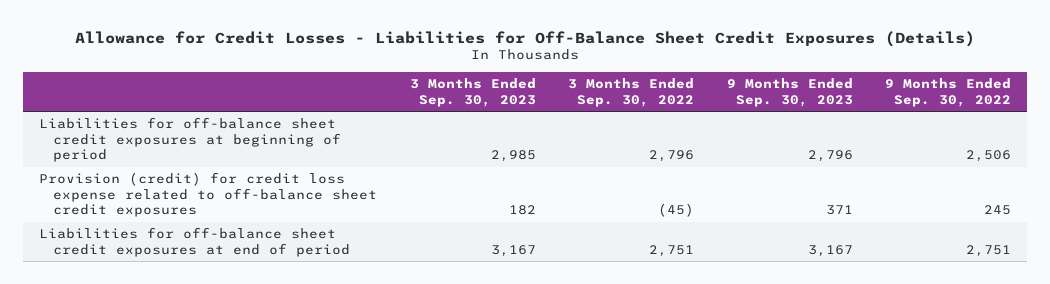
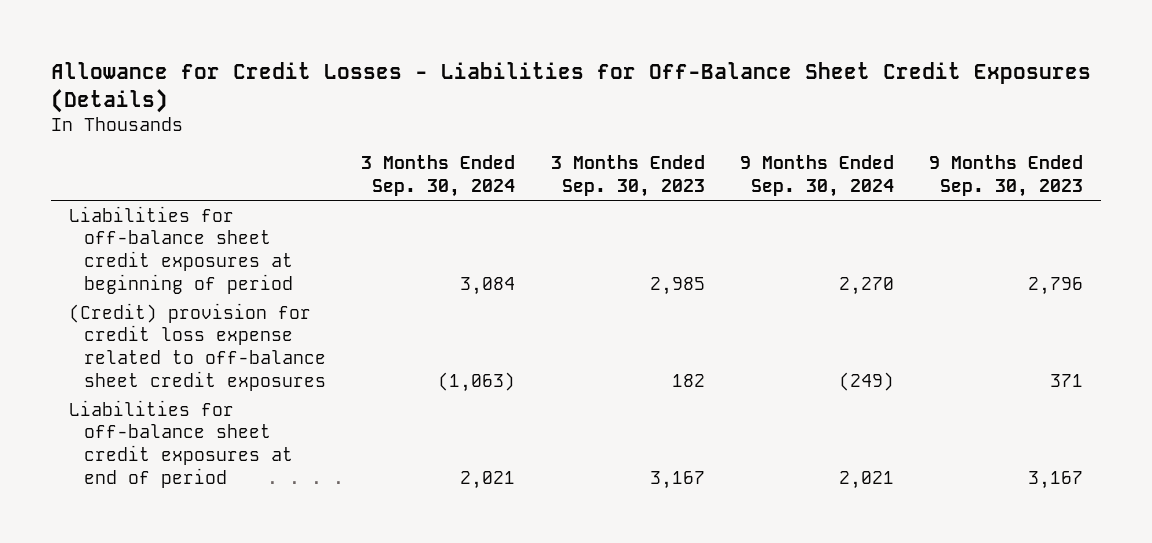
[568,78,695,107] 3 Months Ended Sep. 30, 2022 -> none
[885,78,1012,107] 9 Months Ended Sep. 30, 2022 -> none
none -> [361,155,516,197] 3 Months Ended Sep. 30, 2024
none -> [739,155,894,197] 9 Months Ended Sep. 30, 2024
[39,172,378,218] Provision (credit) for credit loss expense related to off-balance sheet credit exposures -> [68,302,326,391] (Credit) provision for credit loss expense related to off-balance sheet credit exposures

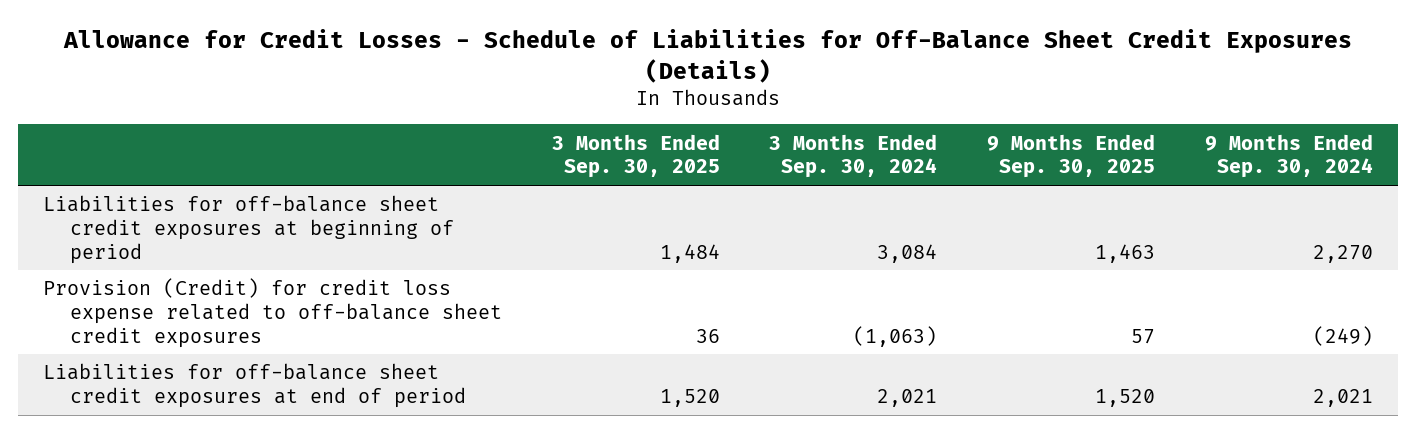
[51,61,1092,113] Allowance for Credit Losses - Liabilities for Off-Balance Sheet Credit Exposures (Details) -> [63,29,1353,83] Allowance for Credit Losses - Schedule of Liabilities for Off-Balance Sheet Credit Exposures (Details)
[550,155,705,197] 3 Months Ended Sep. 30, 2023 -> none
[929,155,1084,197] 9 Months Ended Sep. 30, 2023 -> none
none -> [551,133,720,179] 3 Months Ended Sep. 30, 2025
none -> [987,133,1156,179] 9 Months Ended Sep. 30, 2025
[68,302,326,391] (Credit) provision for credit loss expense related to off-balance sheet credit exposures -> [43,278,502,348] Provision (Credit) for credit loss expense related to off-balance sheet credit exposures

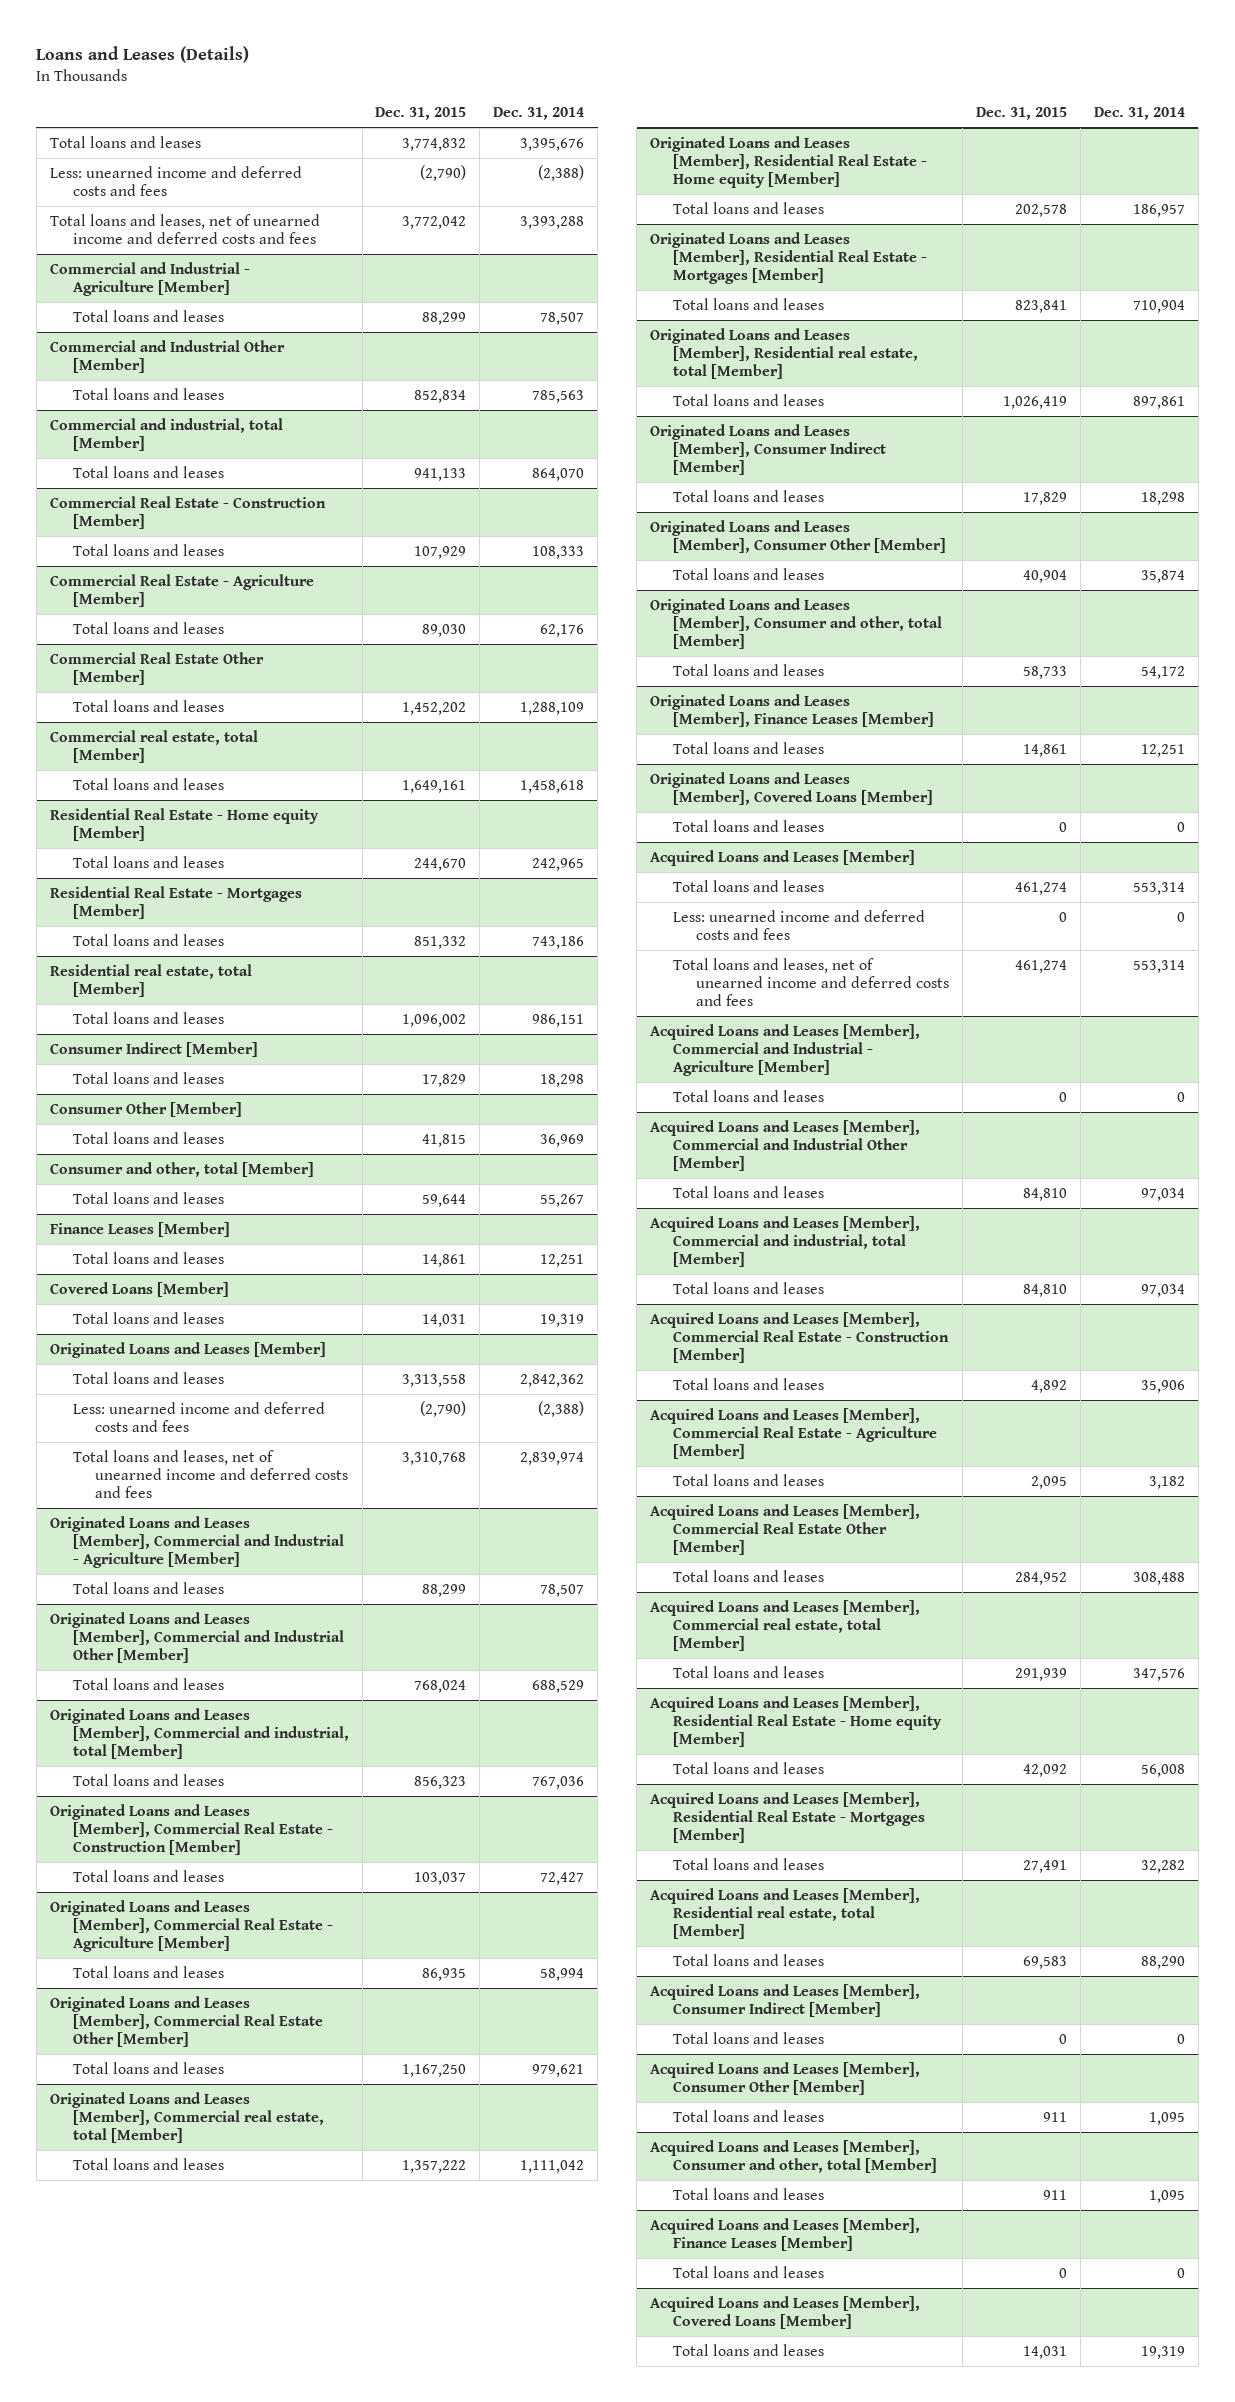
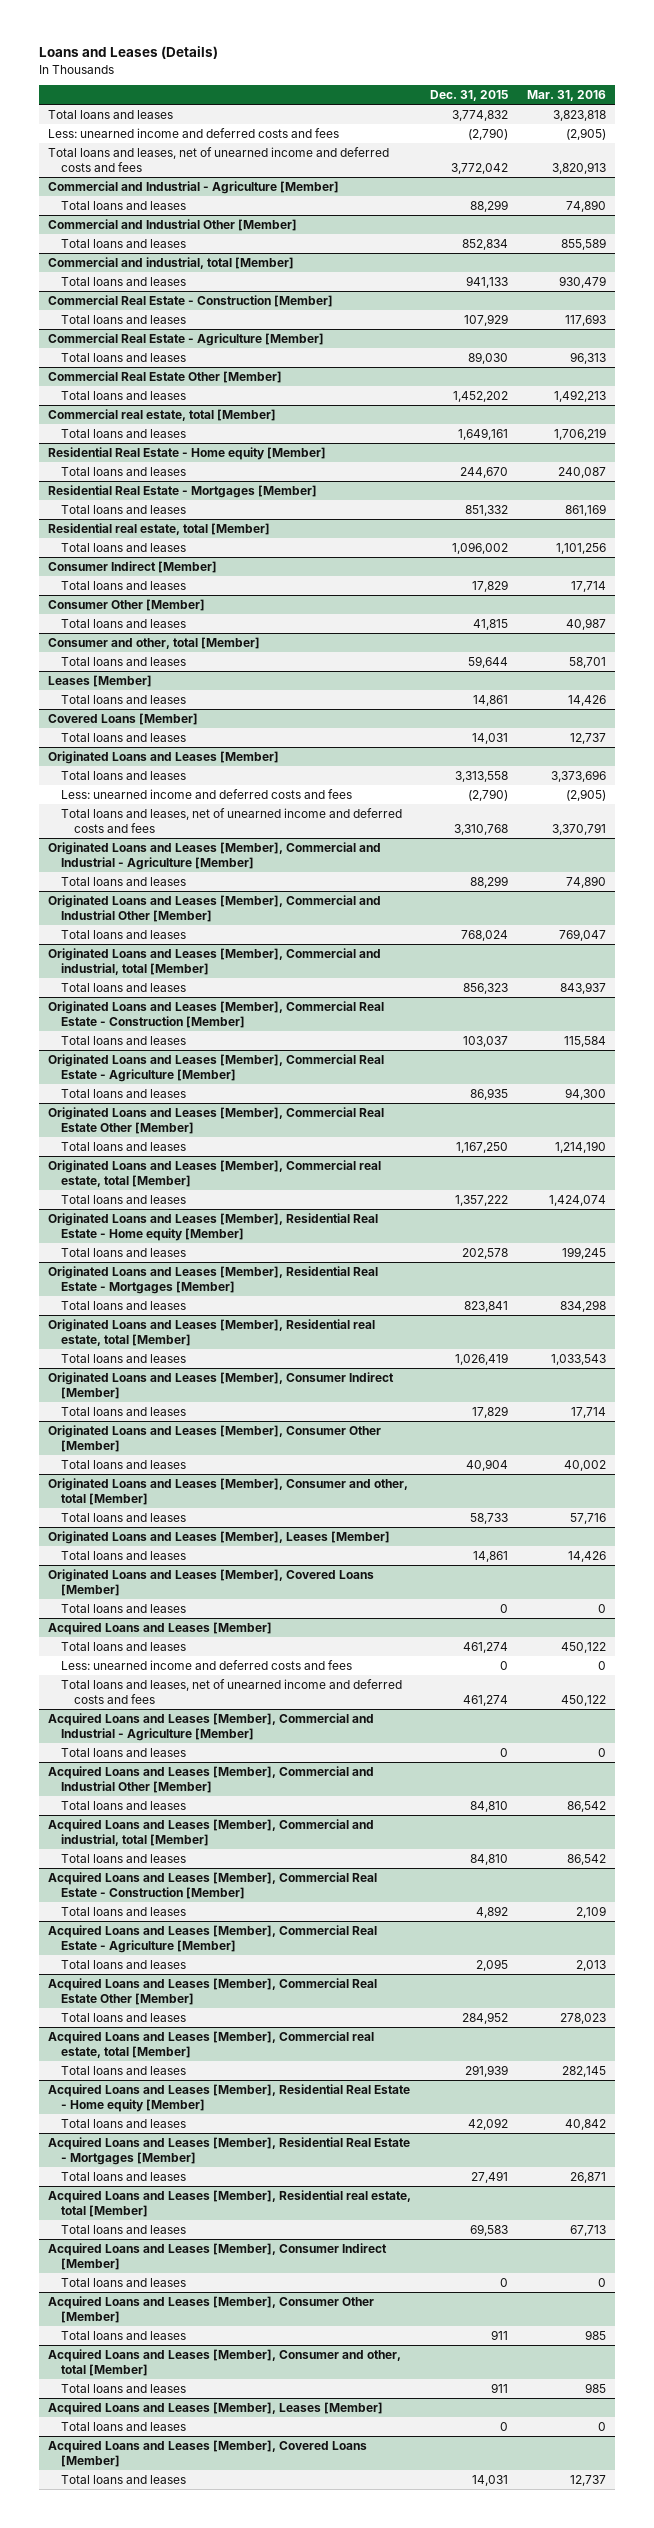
[493,106,585,120] Dec. 31, 2014 -> none
none -> [526,90,606,102] Mar. 31, 2016
[49,1221,230,1237] Finance Leases [Member] -> [48,674,153,687] Leases [Member]
[650,693,935,727] Originated Loans and Leases [Member], Finance Leases [Member] -> [48,1530,391,1544] Originated Loans and Leases [Member], Leases [Member]
[650,2217,921,2251] Acquired Loans and Leases [Member], Finance Leases [Member] -> [48,2401,384,2415] Acquired Loans and Leases [Member], Leases [Member]

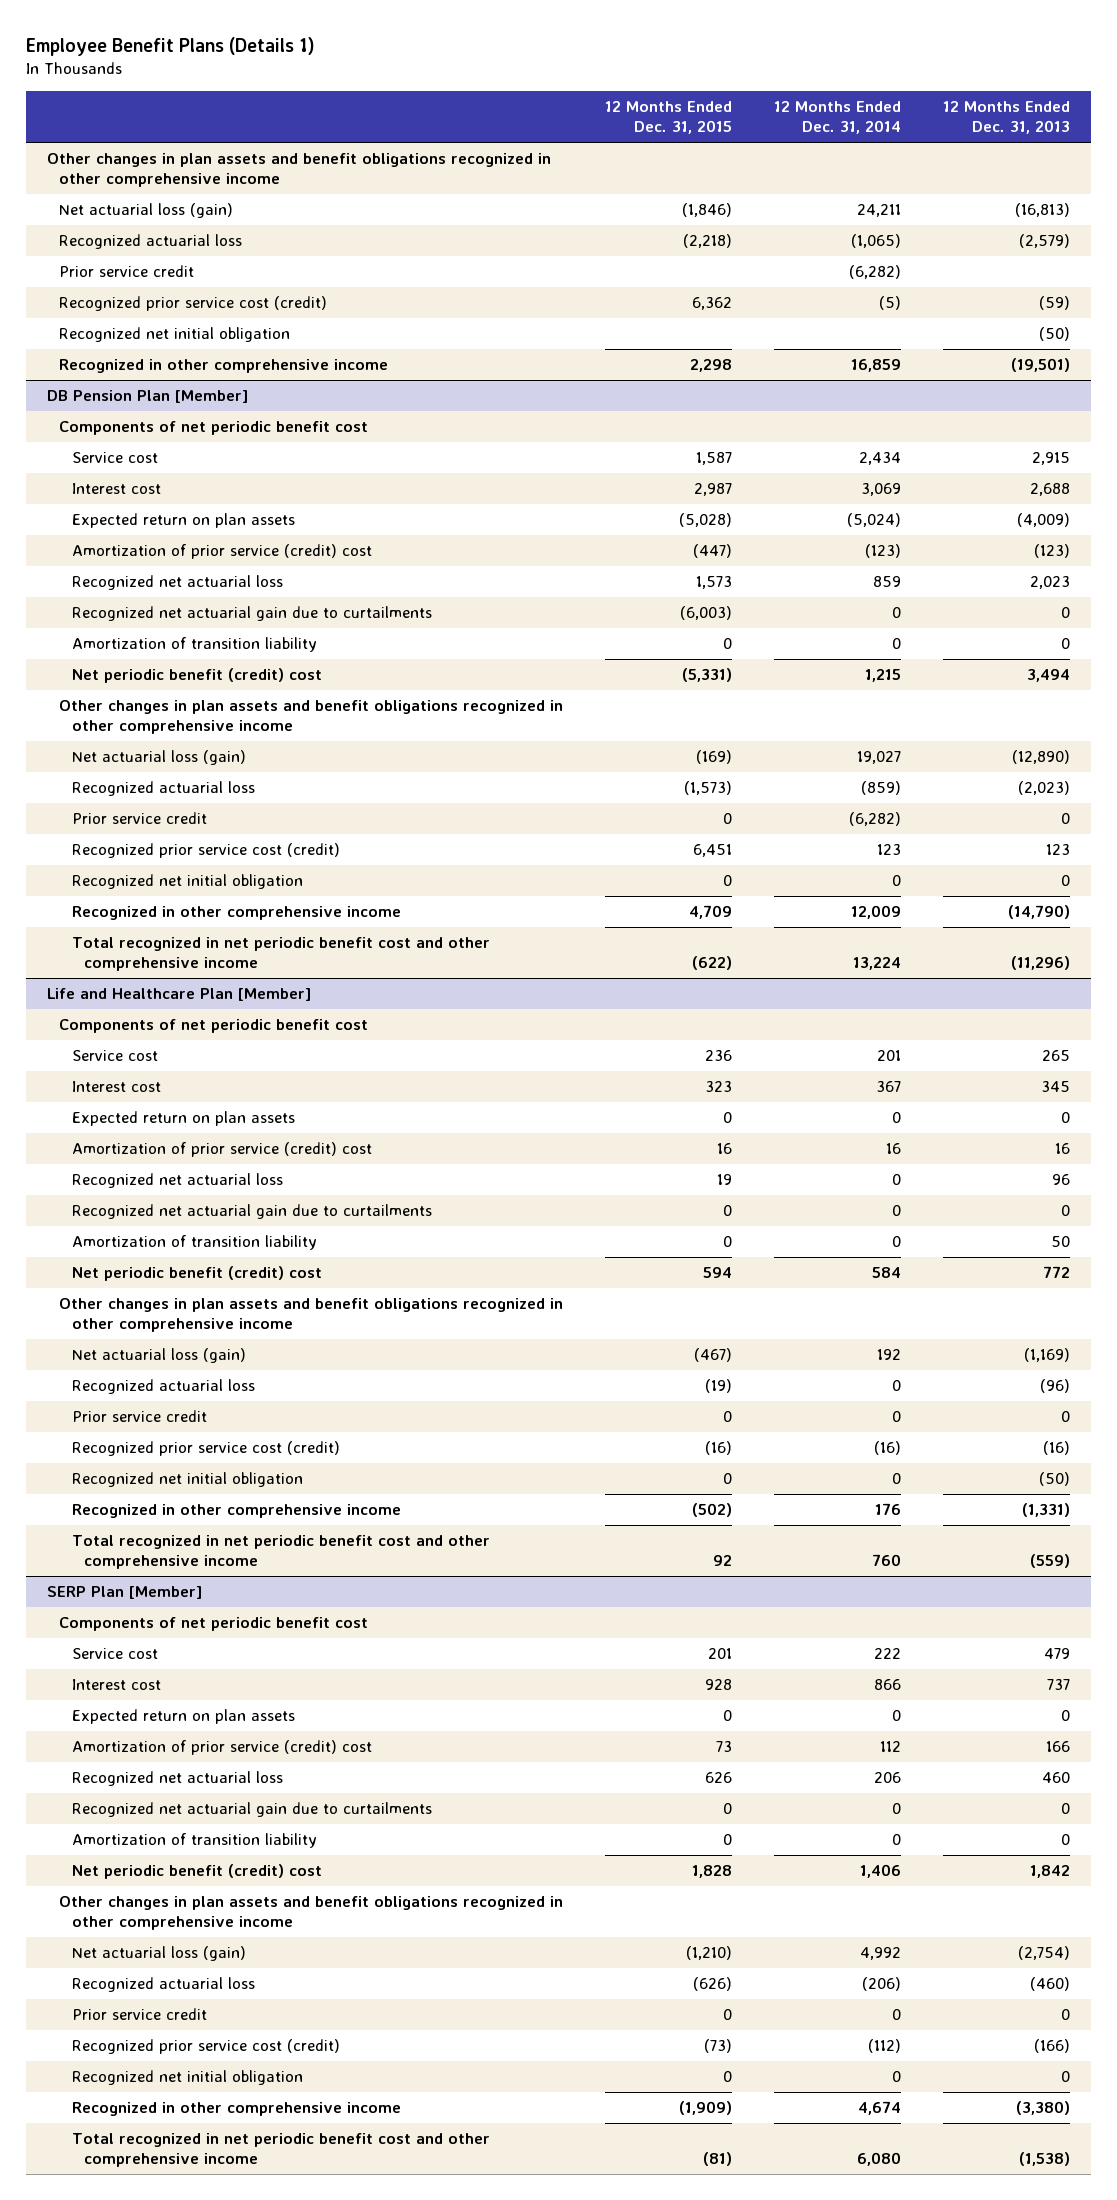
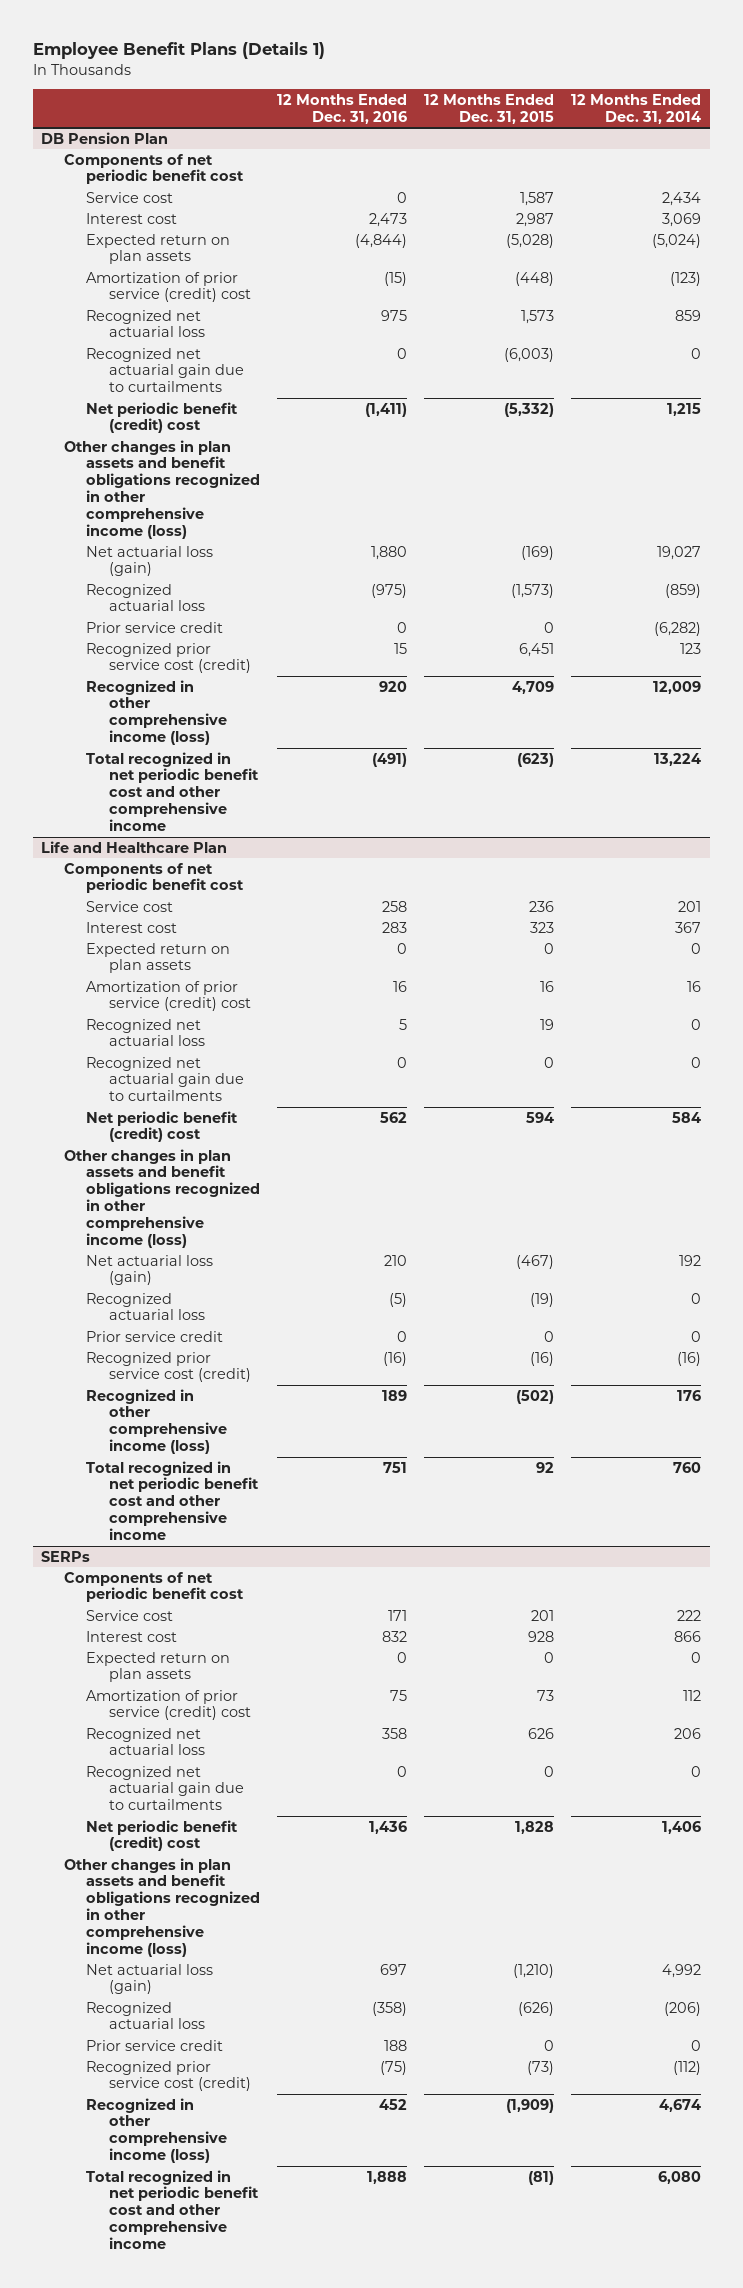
[943,101,1071,135] 12 Months Ended Dec. 31, 2013 -> none
none -> [277,93,408,124] 12 Months Ended Dec. 31, 2016
[46,153,551,188] Other changes in plan assets and benefit obligations recognized in other comprehensive income -> none
[59,203,234,219] Net actuarial loss (gain) -> none
[59,234,243,250] Recognized actuarial loss -> none
[59,265,195,278] Prior service credit -> none
[59,296,328,312] Recognized prior service cost (credit) -> none
[59,327,291,343] Recognized net initial obligation -> none
[59,359,389,374] Recognized in other comprehensive income -> none
[46,390,248,404] DB Pension Plan [Member] -> [41,131,169,144] DB Pension Plan
[693,544,733,559] (447) -> [515,271,555,286] (448)
[71,637,317,653] Amortization of transition liability -> none
[682,668,733,683] (5,331) -> [504,402,555,417] (5,332)
[59,700,564,735] Other changes in plan assets and benefit obligations recognized in other comprehensive income -> [63,439,261,540] Other changes in plan assets and benefit obligations recognized in other comprehensive income (loss)
[71,874,303,890] Recognized net initial obligation -> none
[71,906,401,921] Recognized in other comprehensive income -> [86,679,227,746] Recognized in other comprehensive income (loss)
[692,956,733,971] (622) -> [517,752,555,767] (623)
[46,988,311,1002] Life and Healthcare Plan [Member] -> [41,840,228,853] Life and Healthcare Plan
[71,1235,317,1251] Amortization of transition liability -> none
[59,1298,564,1333] Other changes in plan assets and benefit obligations recognized in other comprehensive income -> [63,1148,261,1249] Other changes in plan assets and benefit obligations recognized in other comprehensive income (loss)
[71,1472,303,1488] Recognized net initial obligation -> none
[71,1504,401,1519] Recognized in other comprehensive income -> [86,1388,227,1455] Recognized in other comprehensive income (loss)
[46,1586,202,1600] SERP Plan [Member] -> [41,1550,91,1562] SERPs
[71,1833,317,1849] Amortization of transition liability -> none
[59,1896,564,1931] Other changes in plan assets and benefit obligations recognized in other comprehensive income -> [63,1857,261,1958] Other changes in plan assets and benefit obligations recognized in other comprehensive income (loss)
[71,2070,303,2086] Recognized net initial obligation -> none
[71,2102,401,2117] Recognized in other comprehensive income -> [86,2097,227,2164] Recognized in other comprehensive income (loss)

